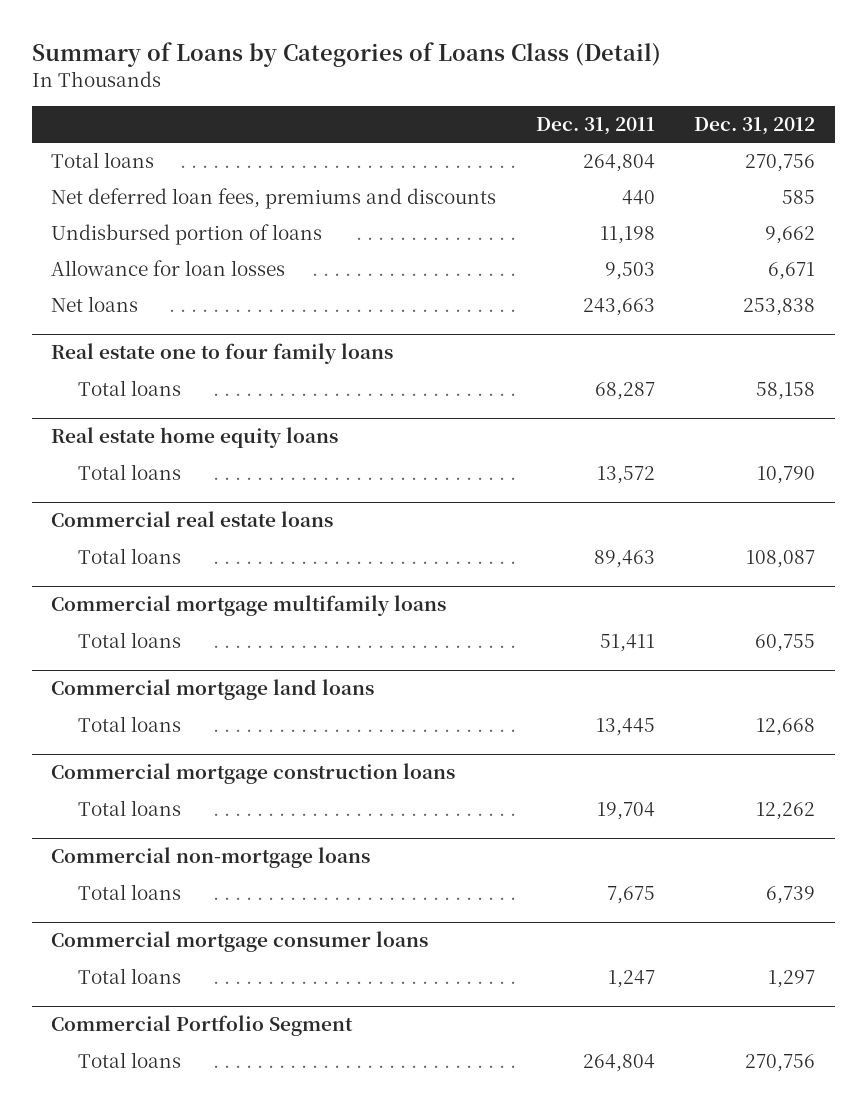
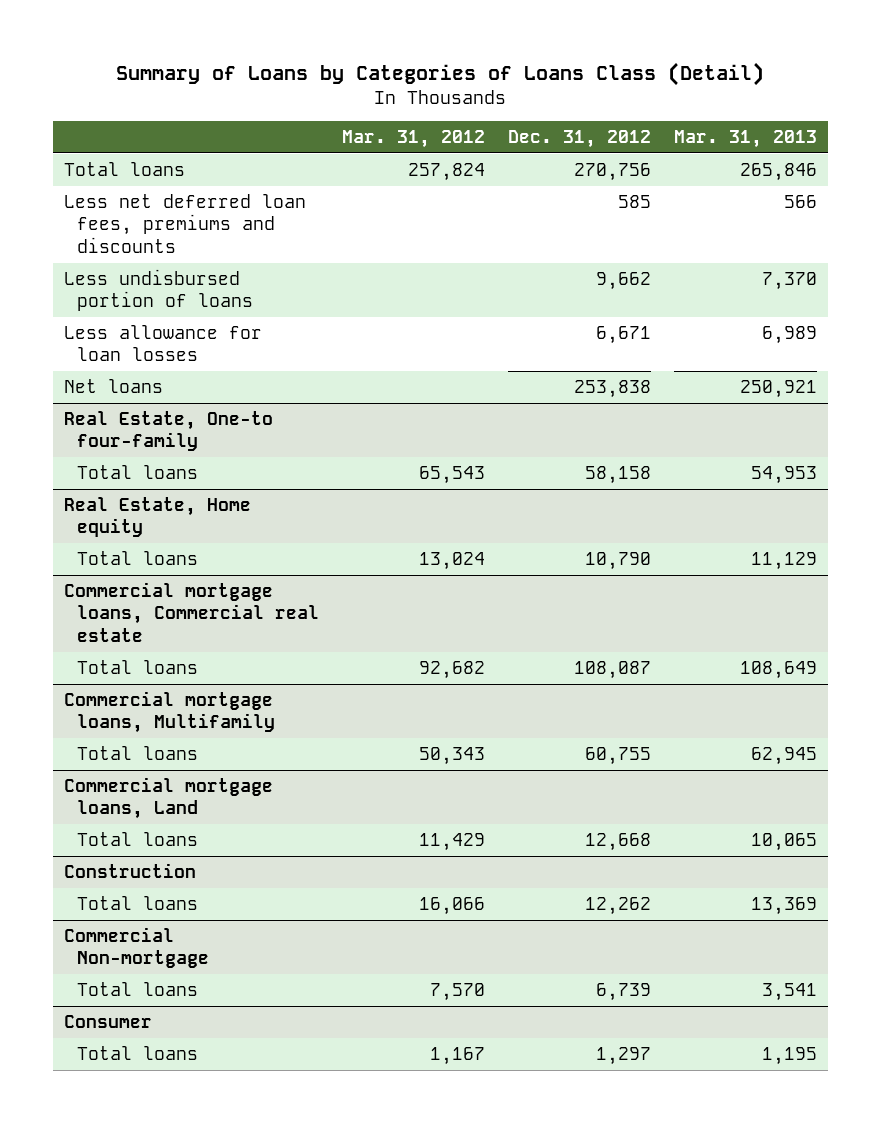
[535,117,655,136] Dec. 31, 2011 -> none
none -> [341,129,485,148] Mar. 31, 2012
none -> [673,129,817,148] Mar. 31, 2013
[51,188,497,210] Net deferred loan fees, premiums and discounts -> [64,193,307,254] Less net deferred loan fees, premiums and discounts
[51,224,323,246] Undisbursed portion of loans -> [64,268,254,312] Less undisbursed portion of loans
[51,260,286,277] Allowance for loan losses -> [64,324,263,362] Less allowance for loan losses
[51,343,394,365] Real estate one to four family loans -> [64,410,274,452] Real Estate, One-to four-family
[51,427,339,449] Real estate home equity loans -> [64,496,252,538] Real Estate, Home equity
[51,511,334,528] Commercial real estate loans -> [64,581,320,643] Commercial mortgage loans, Commercial real estate
[51,595,447,617] Commercial mortgage multifamily loans -> [64,690,276,734] Commercial mortgage loans, Multifamily
[51,679,375,701] Commercial mortgage land loans -> [64,776,274,820] Commercial mortgage loans, Land
[51,763,456,785] Commercial mortgage construction loans -> none
none -> [64,862,197,878] Construction
[51,847,371,869] Commercial non-mortgage loans -> [64,926,210,969] Commercial Non-mortgage
[51,931,429,953] Commercial mortgage consumer loans -> none
none -> [64,1014,153,1028] Consumer
[51,1015,354,1037] Commercial Portfolio Segment -> none
[77,1052,181,1069] Total loans -> none

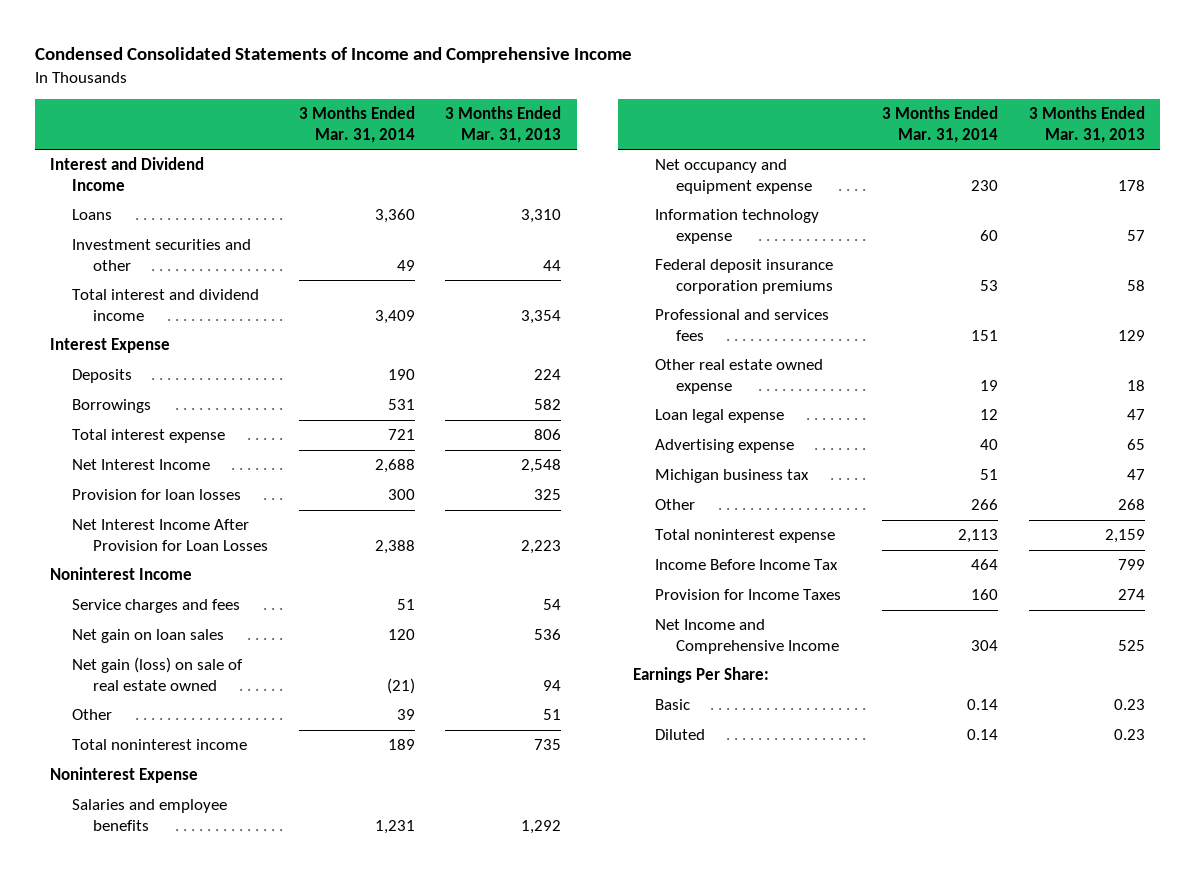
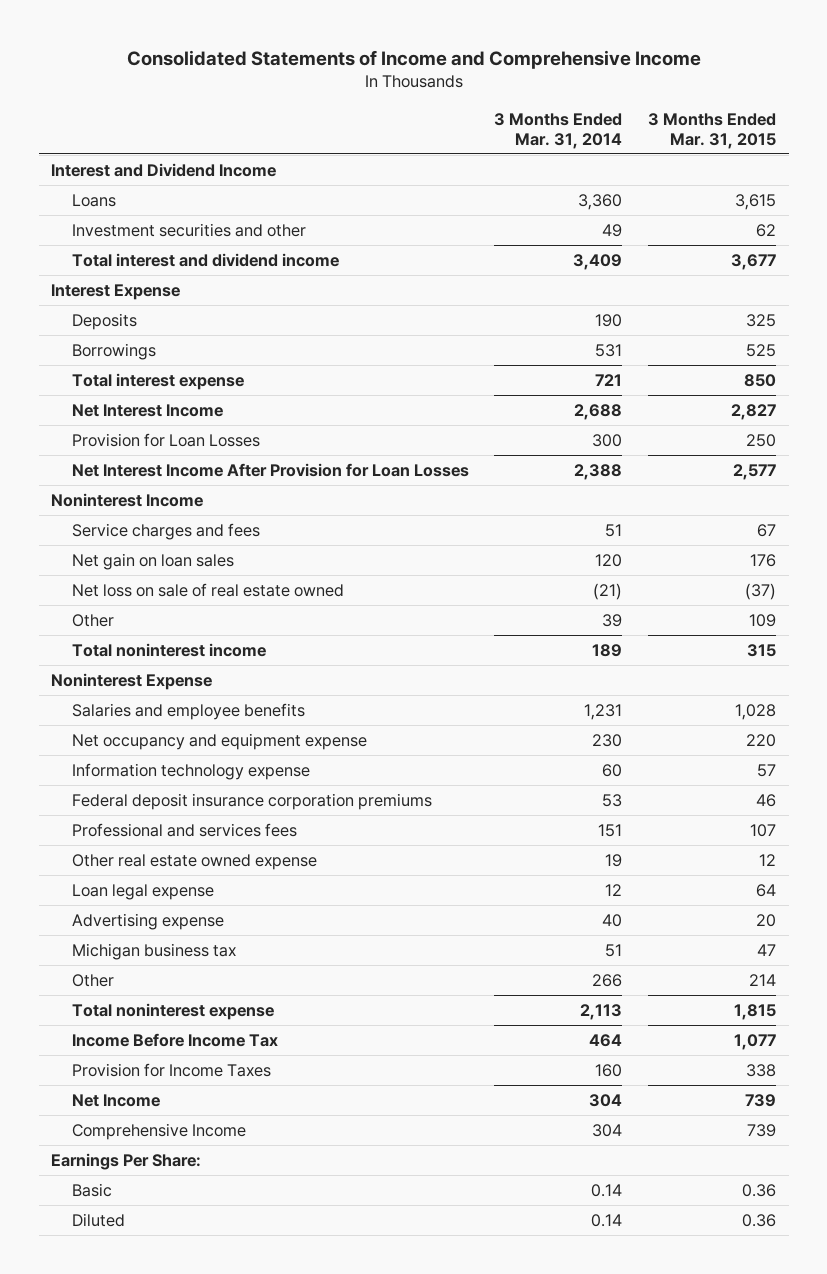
[34,47,632,64] Condensed Consolidated Statements of Income and Comprehensive Income -> [126,49,701,69] Consolidated Statements of Income and Comprehensive Income
[445,106,562,143] 3 Months Ended Mar. 31, 2013 -> none
none -> [647,112,776,149] 3 Months Ended Mar. 31, 2015
[71,489,241,501] Provision for loan losses -> [71,433,260,448] Provision for Loan Losses
[71,657,243,691] Net gain (loss) on sale of real estate owned -> [71,583,344,598] Net loss on sale of real estate owned
[654,619,839,654] Net Income and Comprehensive Income -> [71,1094,160,1108] Net Income
none -> [71,1123,246,1141] Comprehensive Income

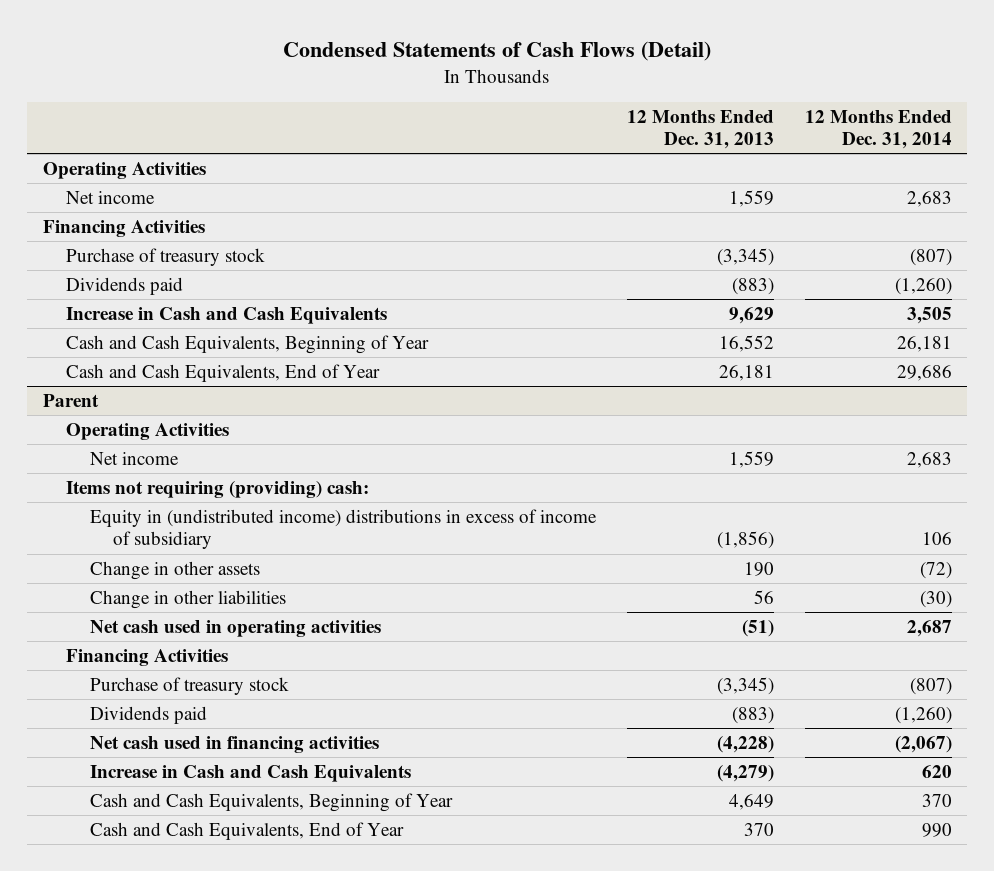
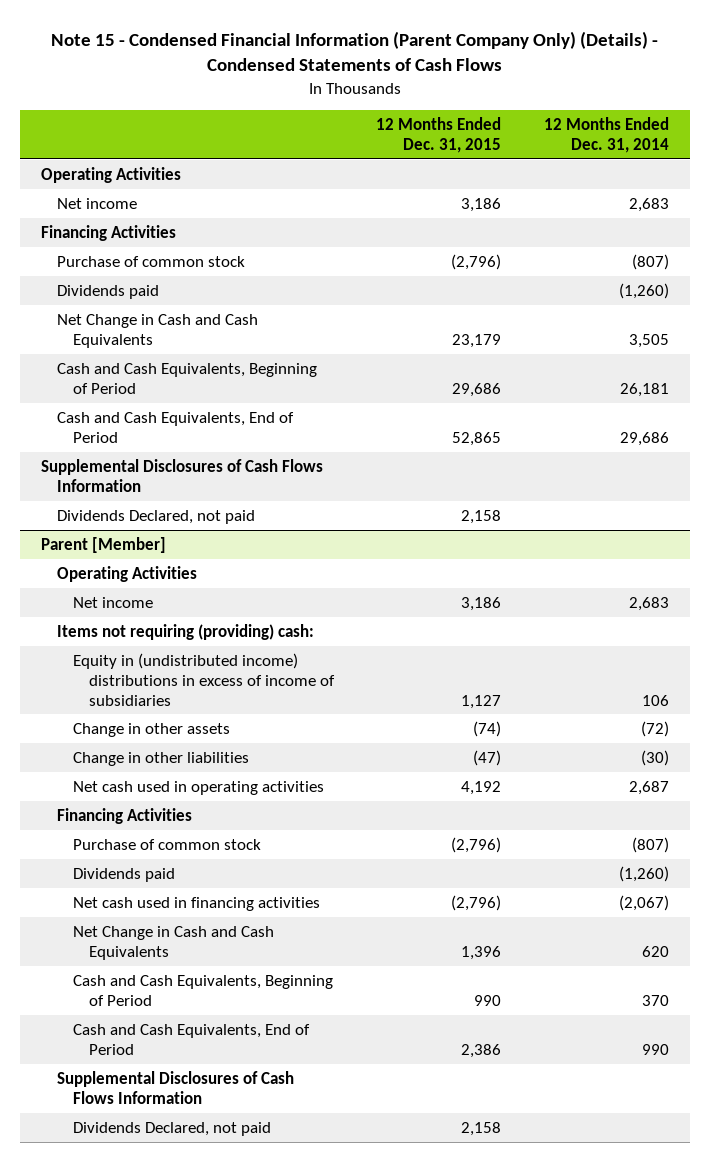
[283,40,712,61] Condensed Statements of Cash Flows (Detail) -> [51,30,659,72] Note 15 - Condensed Financial Information (Parent Company Only) (Details) - Condensed Statements of Cash Flows
[626,109,774,149] 12 Months Ended Dec. 31, 2013 -> none
none -> [376,116,502,153] 12 Months Ended Dec. 31, 2015
[66,248,266,267] Purchase of treasury stock -> [57,255,246,267] Purchase of common stock
[66,307,388,325] Increase in Cash and Cash Equivalents -> [57,313,259,348] Net Change in Cash and Cash Equivalents
[66,335,430,355] Cash and Cash Equivalents, Beginning of Year -> [57,362,318,394] Cash and Cash Equivalents, Beginning of Period
[66,364,381,383] Cash and Cash Equivalents, End of Year -> [57,411,295,443] Cash and Cash Equivalents, End of Period
none -> [41,458,324,492] Supplemental Disclosures of Cash Flows Information
none -> [57,509,256,524] Dividends Declared, not paid
[42,394,99,408] Parent -> [41,536,167,553] Parent [Member]
[89,509,597,550] Equity in (undistributed income) distributions in excess of income of subsidiary -> [72,652,335,706] Equity in (undistributed income) distributions in excess of income of subsidiaries
[89,677,289,696] Purchase of treasury stock -> [72,838,261,850] Purchase of common stock
[89,765,411,783] Increase in Cash and Cash Equivalents -> [72,925,274,960] Net Change in Cash and Cash Equivalents
[89,793,453,813] Cash and Cash Equivalents, Beginning of Year -> [72,974,333,1006] Cash and Cash Equivalents, Beginning of Period
[89,822,404,841] Cash and Cash Equivalents, End of Year -> [72,1023,310,1055] Cash and Cash Equivalents, End of Period
none -> [57,1070,295,1104] Supplemental Disclosures of Cash Flows Information
none -> [72,1121,271,1136] Dividends Declared, not paid

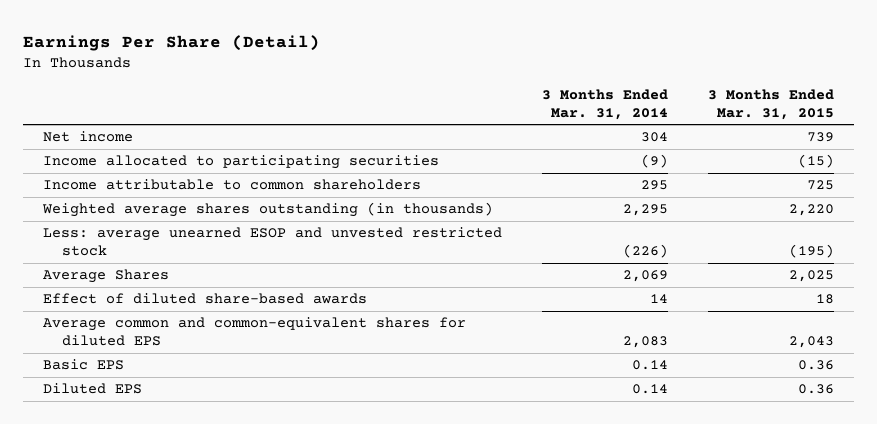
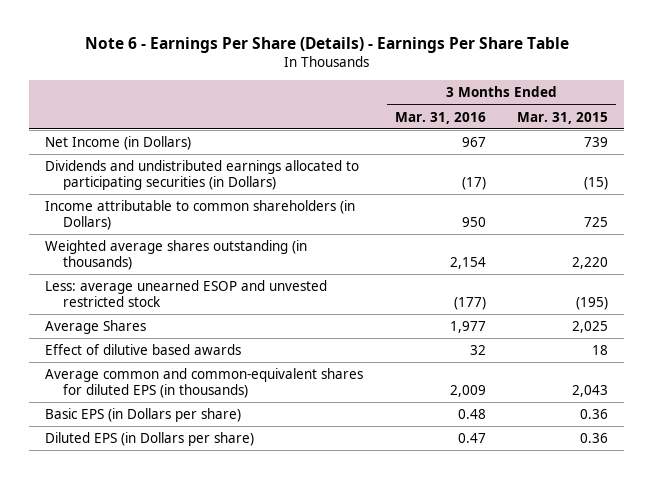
[23,34,321,51] Earnings Per Share (Detail) -> [84,37,569,54] Note 6 - Earnings Per Share (Details) - Earnings Per Share Table
[542,88,669,120] 3 Months Ended Mar. 31, 2014 -> none
none -> [394,111,486,124] Mar. 31, 2016
[43,131,134,143] Net income -> [44,135,191,150] Net Income (in Dollars)
[43,155,440,170] Income allocated to participating securities -> [44,159,359,190] Dividends and undistributed earnings allocated to participating securities (in Dollars)
[43,179,422,191] Income attributable to common shareholders -> [44,199,355,230] Income attributable to common shareholders (in Dollars)
[43,293,368,305] Effect of diluted share-based awards -> [44,343,241,355] Effect of dilutive based awards
[43,317,467,347] Average common and common-equivalent shares for diluted EPS -> [44,367,363,398] Average common and common-equivalent shares for diluted EPS (in thousands)
[43,359,125,371] Basic EPS -> [44,407,241,422] Basic EPS (in Dollars per share)
[43,383,143,395] Diluted EPS -> [44,431,254,446] Diluted EPS (in Dollars per share)

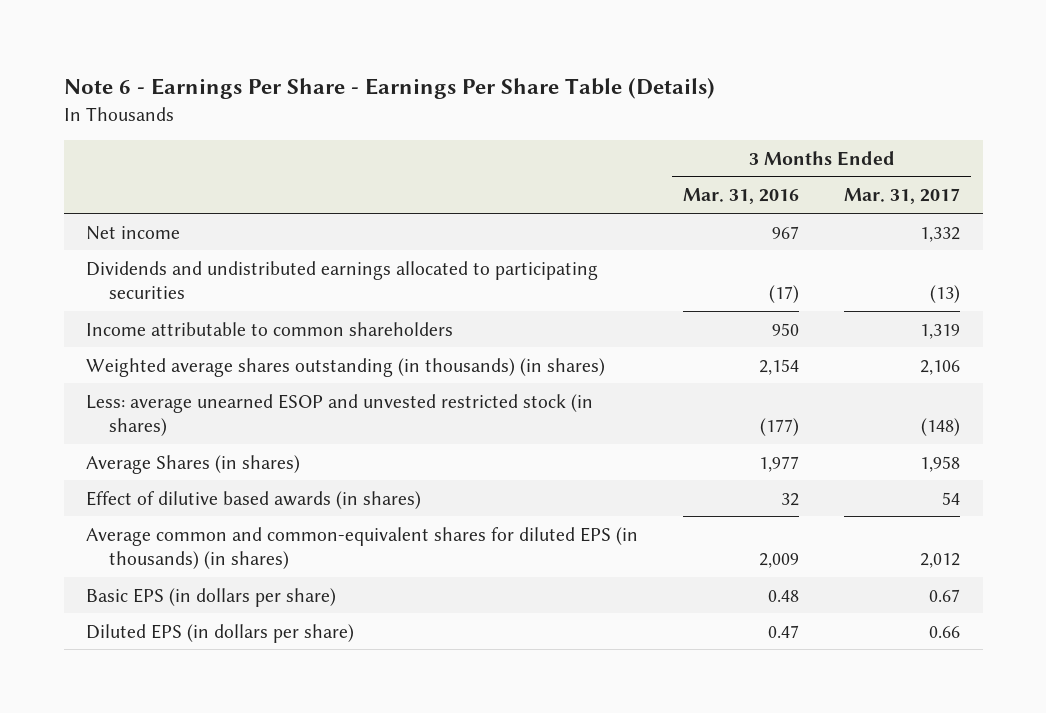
[84,37,569,54] Note 6 - Earnings Per Share (Details) - Earnings Per Share Table -> [63,78,715,100] Note 6 - Earnings Per Share - Earnings Per Share Table (Details)
[517,111,609,124] Mar. 31, 2015 -> none
none -> [844,188,961,205] Mar. 31, 2017
[44,135,191,150] Net Income (in Dollars) -> [86,225,181,240] Net income
[44,159,359,190] Dividends and undistributed earnings allocated to participating securities (in Dollars) -> [86,260,599,300] Dividends and undistributed earnings allocated to participating securities
[44,199,355,230] Income attributable to common shareholders (in Dollars) -> [86,321,454,336] Income attributable to common shareholders
[44,239,307,270] Weighted average shares outstanding (in thousands) -> [86,357,606,377] Weighted average shares outstanding (in thousands) (in shares)
[44,279,327,307] Less: average unearned ESOP and unvested restricted stock -> [86,393,594,437] Less: average unearned ESOP and unvested restricted stock (in shares)
[44,319,146,334] Average Shares -> [86,454,301,474] Average Shares (in shares)
[44,343,241,355] Effect of dilutive based awards -> [86,490,422,509] Effect of dilutive based awards (in shares)
[44,367,363,398] Average common and common-equivalent shares for diluted EPS (in thousands) -> [86,526,639,570] Average common and common-equivalent shares for diluted EPS (in thousands) (in shares)
[44,407,241,422] Basic EPS (in Dollars per share) -> [86,587,337,607] Basic EPS (in dollars per share)
[44,431,254,446] Diluted EPS (in Dollars per share) -> [86,623,355,643] Diluted EPS (in dollars per share)

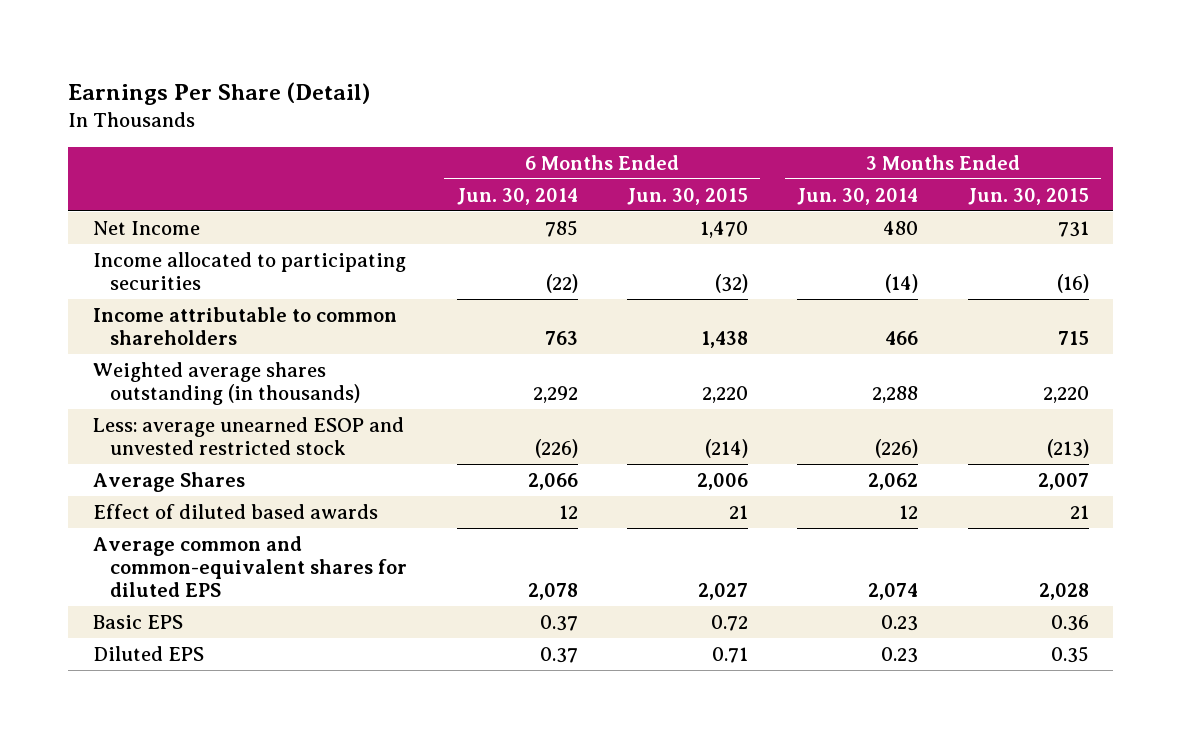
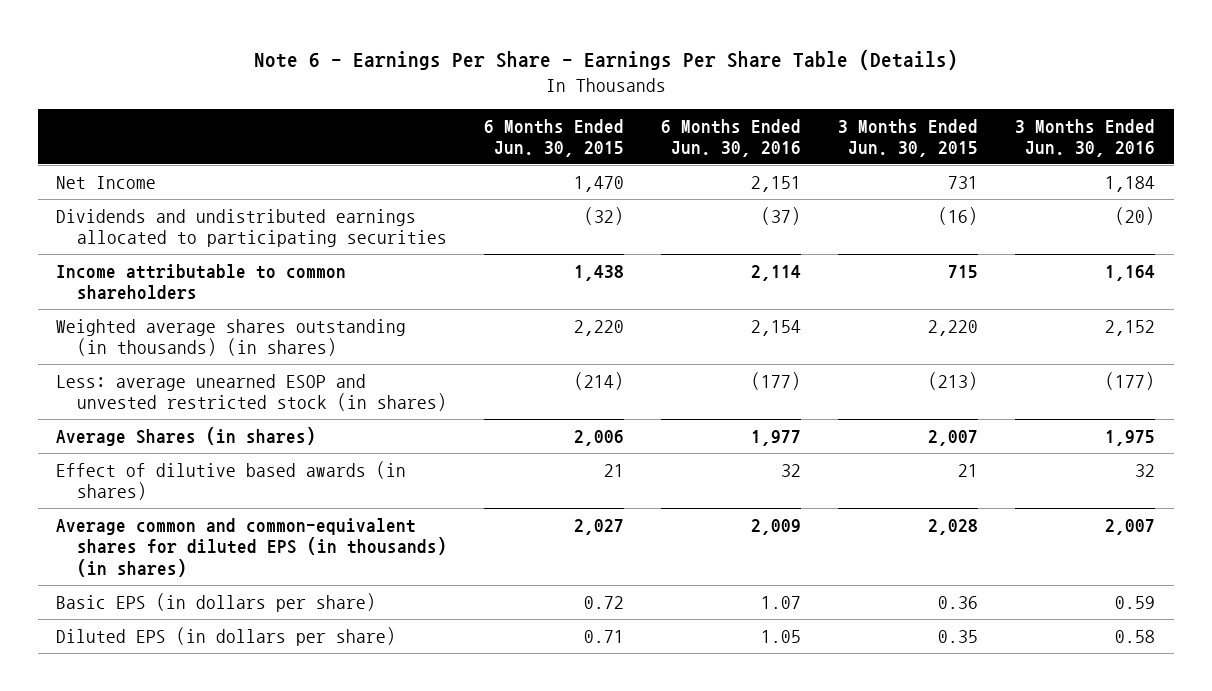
[68,81,371,105] Earnings Per Share (Detail) -> [253,49,958,70] Note 6 - Earnings Per Share - Earnings Per Share Table (Details)
[456,187,578,205] Jun. 30, 2014 -> none
[797,187,919,205] Jun. 30, 2014 -> none
none -> [661,118,802,157] 6 Months Ended Jun. 30, 2016
none -> [1015,118,1156,157] 3 Months Ended Jun. 30, 2016
[92,251,406,291] Income allocated to participating securities -> [56,208,447,248] Dividends and undistributed earnings allocated to participating securities
[92,361,361,406] Weighted average shares outstanding (in thousands) -> [56,318,407,357] Weighted average shares outstanding (in thousands) (in shares)
[92,416,404,456] Less: average unearned ESOP and unvested restricted stock -> [56,373,447,412] Less: average unearned ESOP and unvested restricted stock (in shares)
[92,471,245,492] Average Shares -> [56,426,317,446] Average Shares (in shares)
[92,503,378,519] Effect of diluted based awards -> [56,460,407,501] Effect of dilutive based awards (in shares)
[92,535,408,598] Average common and common-equivalent shares for diluted EPS -> [56,517,447,577] Average common and common-equivalent shares for diluted EPS (in thousands) (in shares)
[92,614,183,629] Basic EPS -> [56,592,377,612] Basic EPS (in dollars per share)
[92,645,204,661] Diluted EPS -> [56,626,397,646] Diluted EPS (in dollars per share)

